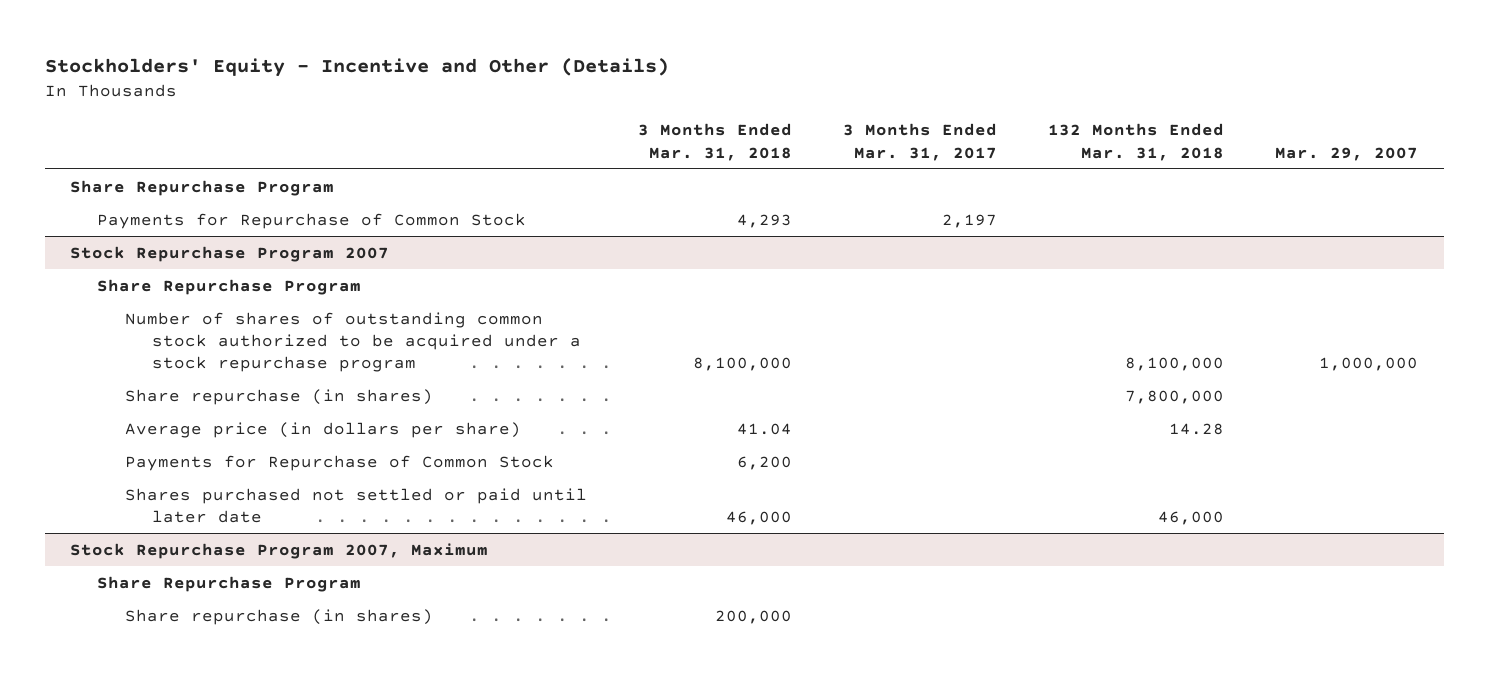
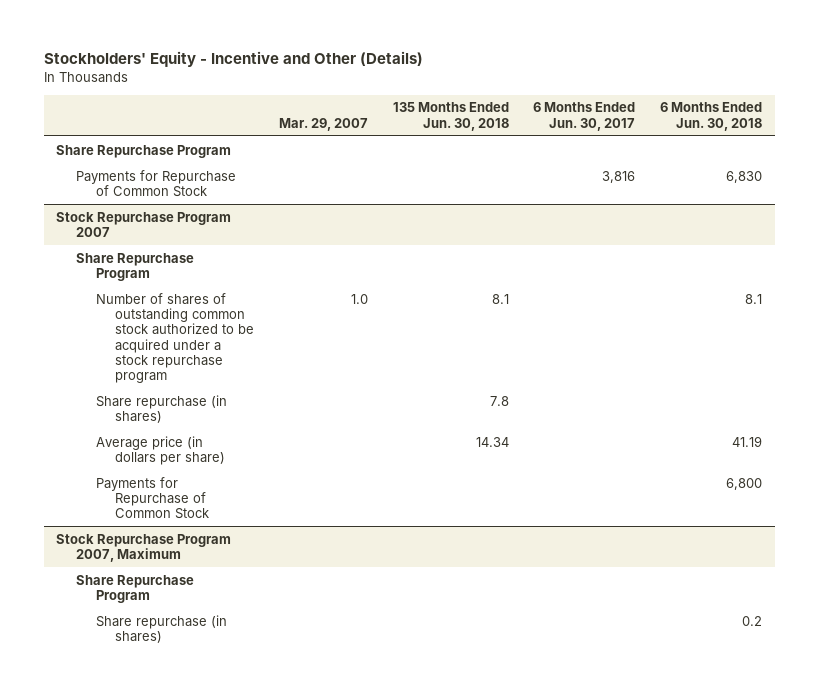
[637,123,792,161] 3 Months Ended Mar. 31, 2018 -> none
[842,123,997,161] 3 Months Ended Mar. 31, 2017 -> none
[1047,123,1224,161] 132 Months Ended Mar. 31, 2018 -> none
none -> [392,102,509,131] 135 Months Ended Jun. 30, 2018
none -> [533,102,636,131] 6 Months Ended Jun. 30, 2017
none -> [660,102,763,131] 6 Months Ended Jun. 30, 2018
[1319,357,1419,372] 1,000,000 -> [350,293,368,304] 1.0
[124,487,587,523] Shares purchased not settled or paid until later date -> none

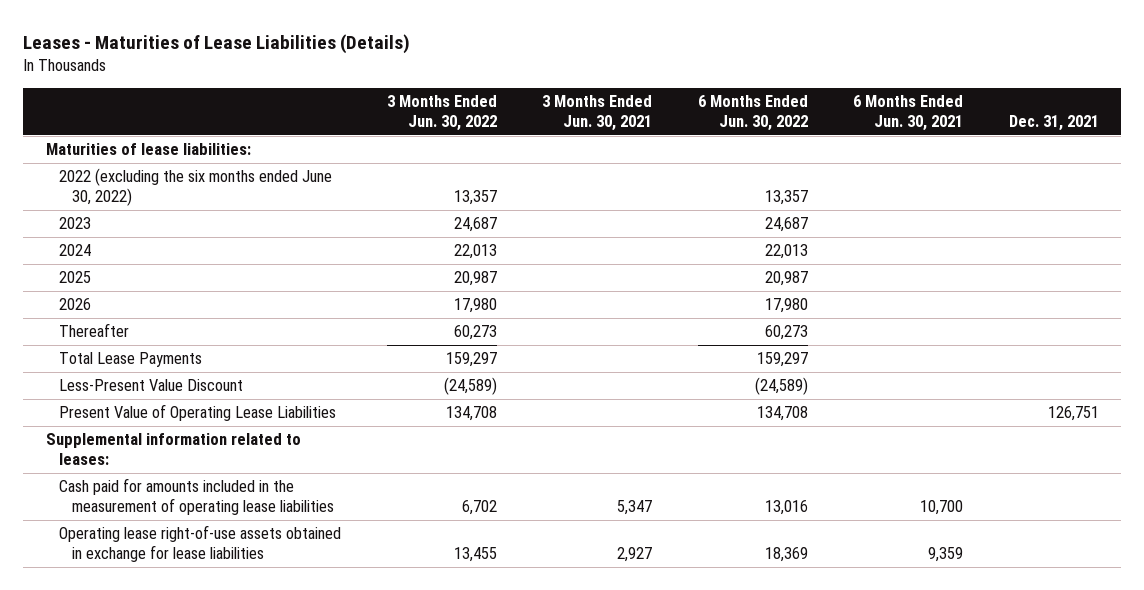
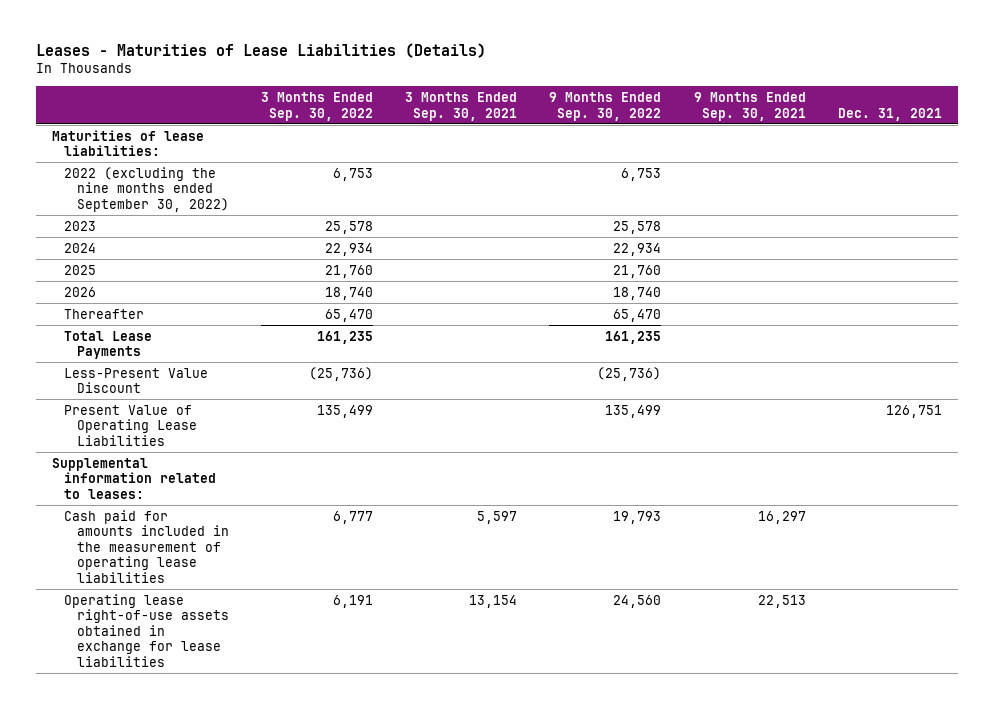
[386,94,497,132] 3 Months Ended Jun. 30, 2022 -> none
[542,94,653,132] 3 Months Ended Jun. 30, 2021 -> none
[697,94,808,132] 6 Months Ended Jun. 30, 2022 -> none
[853,94,964,132] 6 Months Ended Jun. 30, 2021 -> none
none -> [261,92,374,121] 3 Months Ended Sep. 30, 2022
none -> [405,92,518,121] 3 Months Ended Sep. 30, 2021
none -> [549,92,662,121] 9 Months Ended Sep. 30, 2022
none -> [693,92,806,121] 9 Months Ended Sep. 30, 2021
[59,168,333,207] 2022 (excluding the six months ended June 30, 2022) -> [64,166,230,212] 2022 (excluding the nine months ended September 30, 2022)

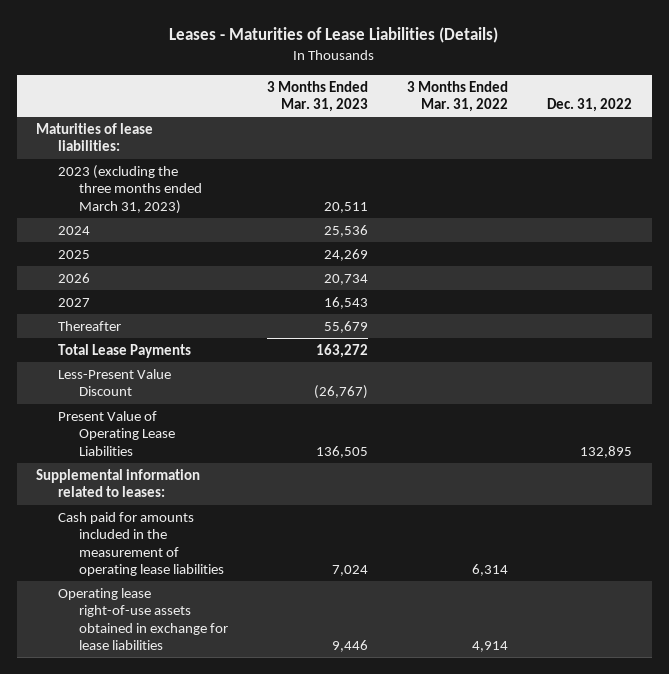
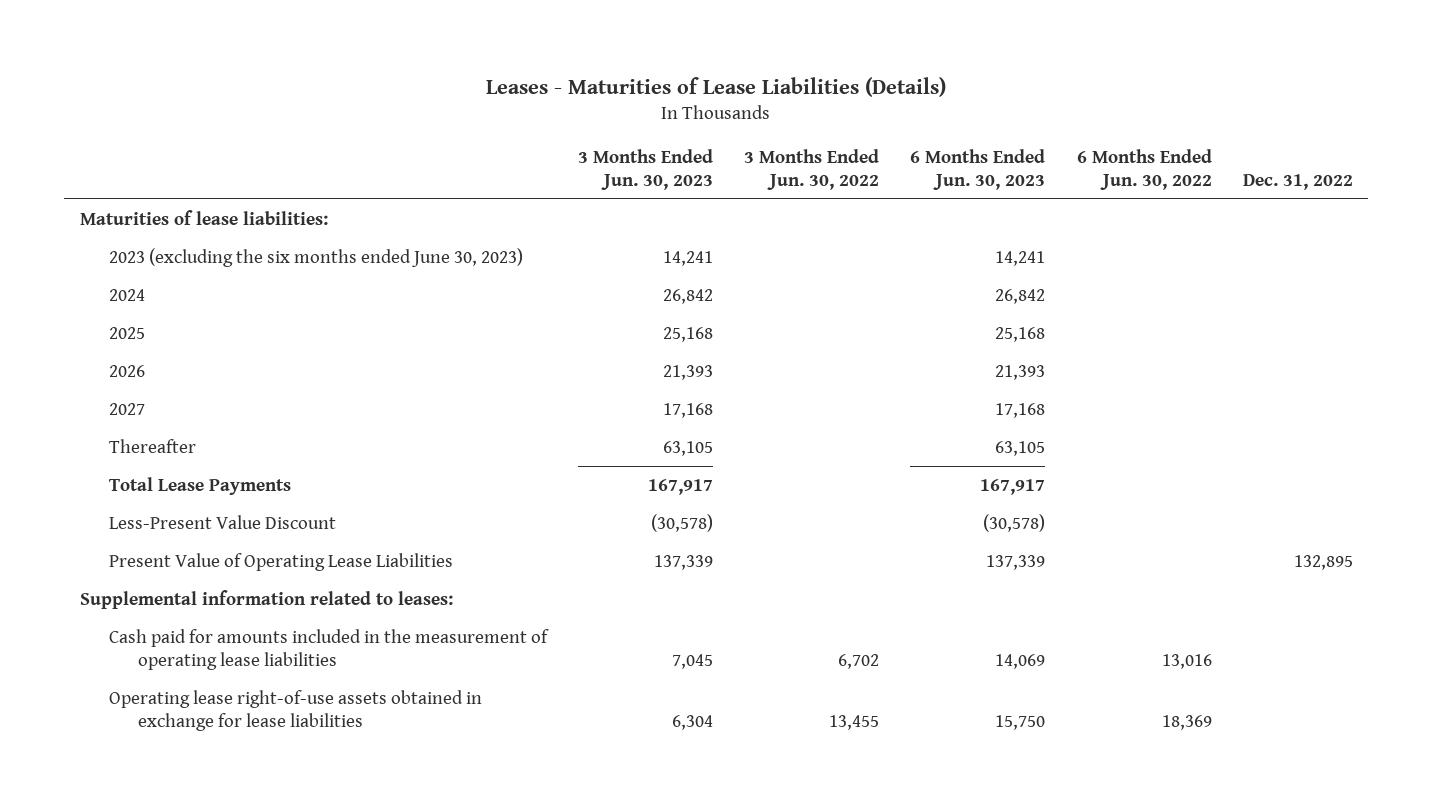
[267,80,369,113] 3 Months Ended Mar. 31, 2023 -> none
[407,80,509,113] 3 Months Ended Mar. 31, 2022 -> none
none -> [578,148,714,191] 3 Months Ended Jun. 30, 2023
none -> [744,148,880,191] 3 Months Ended Jun. 30, 2022
none -> [910,148,1046,191] 6 Months Ended Jun. 30, 2023
none -> [1076,148,1212,191] 6 Months Ended Jun. 30, 2022
[57,165,203,214] 2023 (excluding the three months ended March 31, 2023) -> [108,247,523,267] 2023 (excluding the six months ended June 30, 2023)

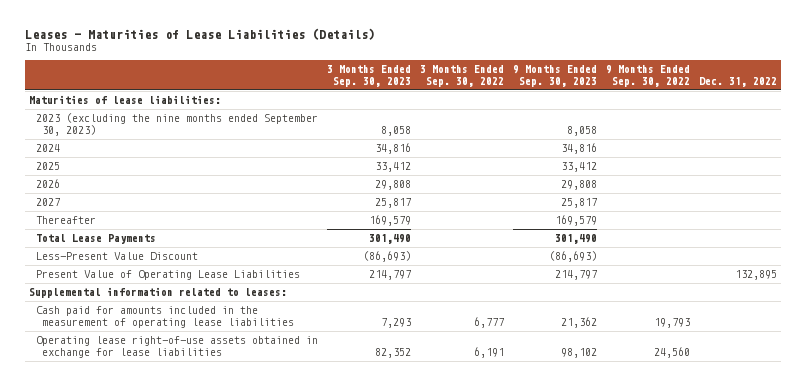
[578,148,714,191] 3 Months Ended Jun. 30, 2023 -> none
[744,148,880,191] 3 Months Ended Jun. 30, 2022 -> none
[910,148,1046,191] 6 Months Ended Jun. 30, 2023 -> none
[1076,148,1212,191] 6 Months Ended Jun. 30, 2022 -> none
none -> [326,64,411,87] 3 Months Ended Sep. 30, 2023
none -> [419,64,504,87] 3 Months Ended Sep. 30, 2022
none -> [512,64,597,87] 9 Months Ended Sep. 30, 2023
none -> [605,64,690,87] 9 Months Ended Sep. 30, 2022
[108,247,523,267] 2023 (excluding the six months ended June 30, 2023) -> [35,113,318,137] 2023 (excluding the nine months ended September 30, 2023)

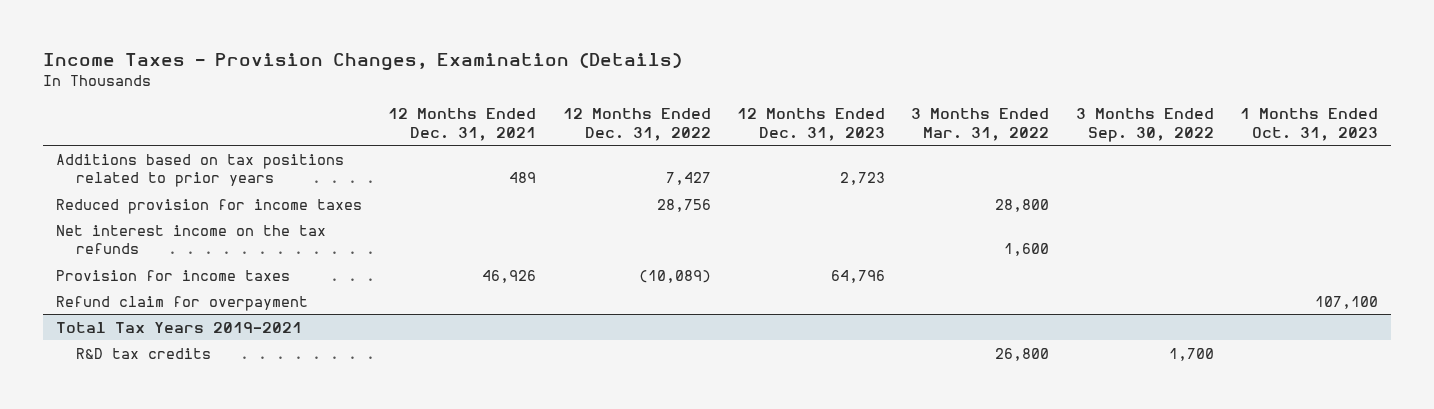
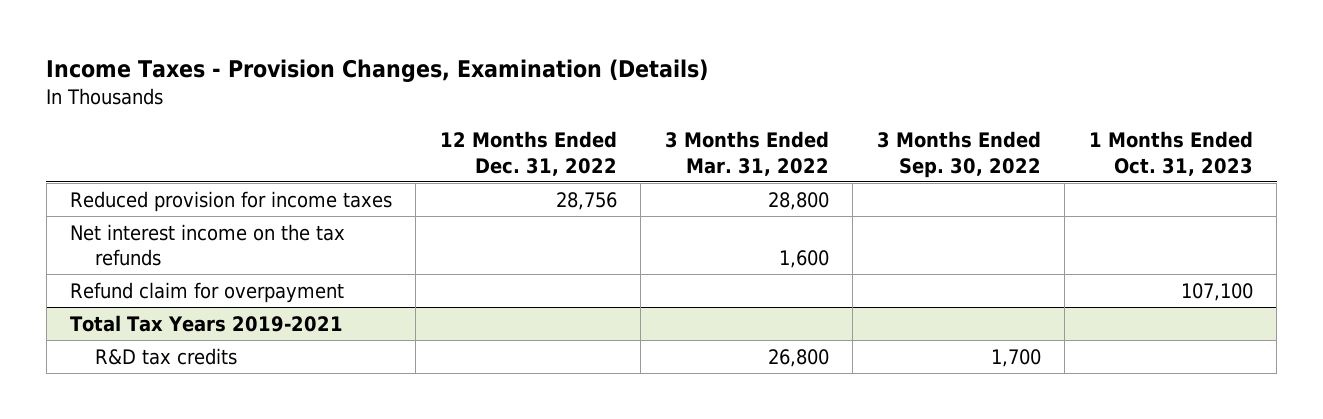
[388,107,537,141] 12 Months Ended Dec. 31, 2021 -> none
[737,107,886,141] 12 Months Ended Dec. 31, 2023 -> none
[55,153,344,188] Additions based on tax positions related to prior years -> none
[55,269,290,281] Provision for income taxes -> none

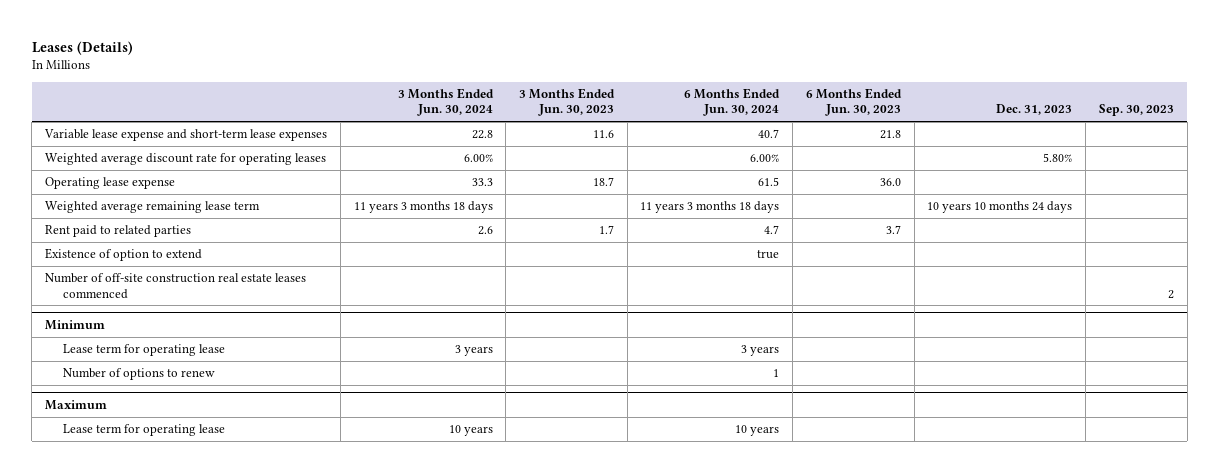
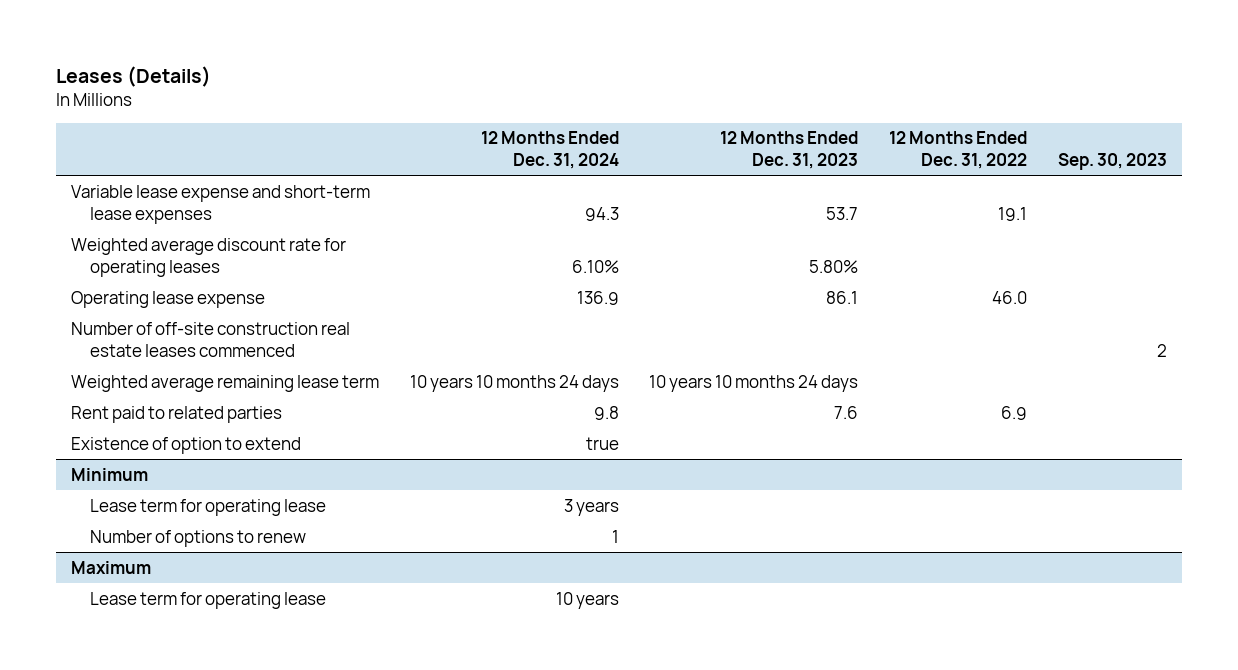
[397,87,494,117] 3 Months Ended Jun. 30, 2024 -> none
[518,87,615,117] 3 Months Ended Jun. 30, 2023 -> none
[684,87,781,117] 6 Months Ended Jun. 30, 2024 -> none
[805,87,902,117] 6 Months Ended Jun. 30, 2023 -> none
[996,104,1073,116] Dec. 31, 2023 -> none
none -> [480,131,619,170] 12 Months Ended Dec. 31, 2024
none -> [720,131,859,170] 12 Months Ended Dec. 31, 2023
none -> [889,131,1028,170] 12 Months Ended Dec. 31, 2022
[45,273,307,299] Number of off-site construction real estate leases commenced -> [71,321,351,357] Number of off-site construction real estate leases commenced

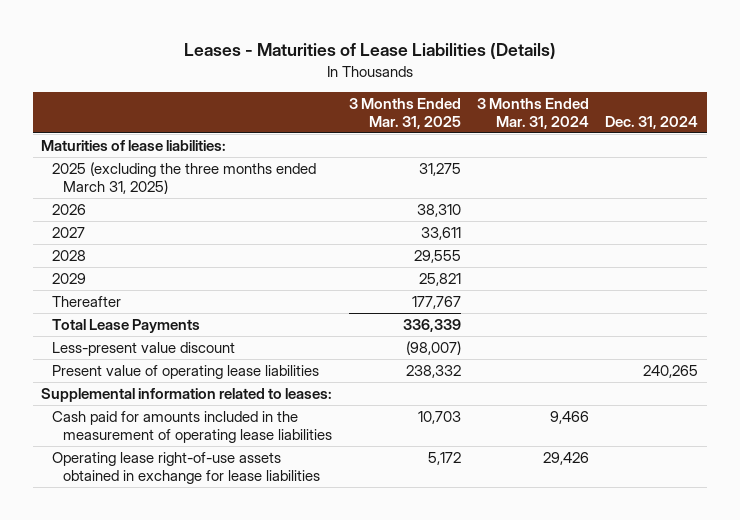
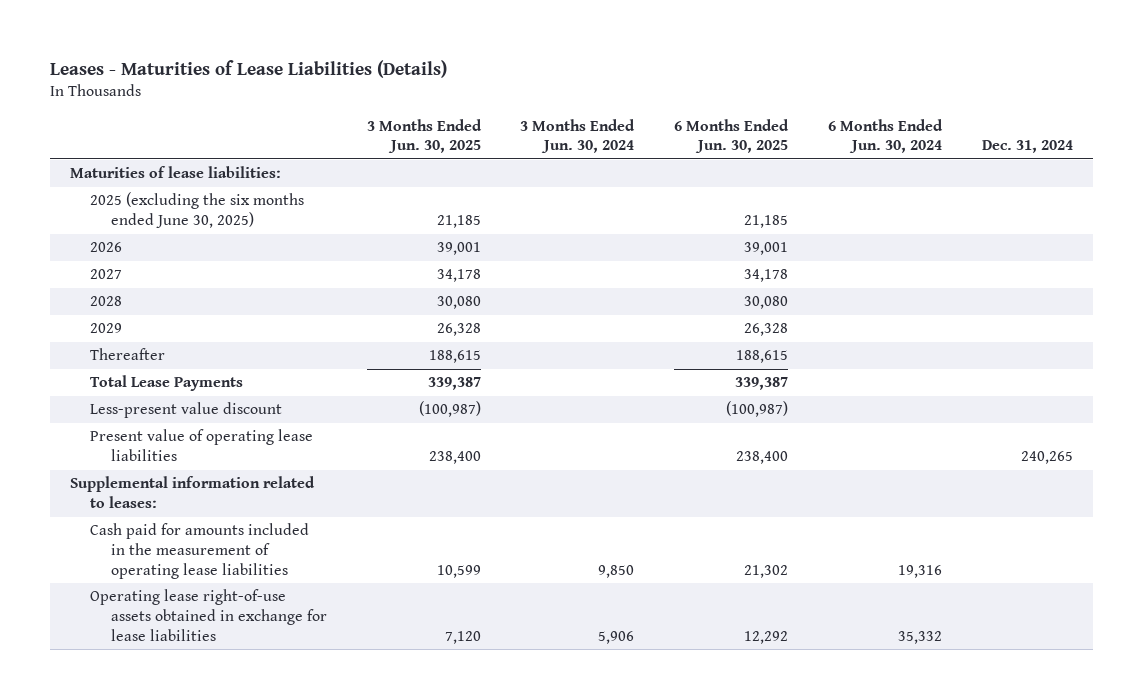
[348,97,461,129] 3 Months Ended Mar. 31, 2025 -> none
[477,97,590,129] 3 Months Ended Mar. 31, 2024 -> none
none -> [366,118,482,154] 3 Months Ended Jun. 30, 2025
none -> [520,118,636,154] 3 Months Ended Jun. 30, 2024
none -> [674,118,790,154] 6 Months Ended Jun. 30, 2025
none -> [827,118,943,154] 6 Months Ended Jun. 30, 2024
[52,162,317,194] 2025 (excluding the three months ended March 31, 2025) -> [90,192,305,229] 2025 (excluding the six months ended June 30, 2025)

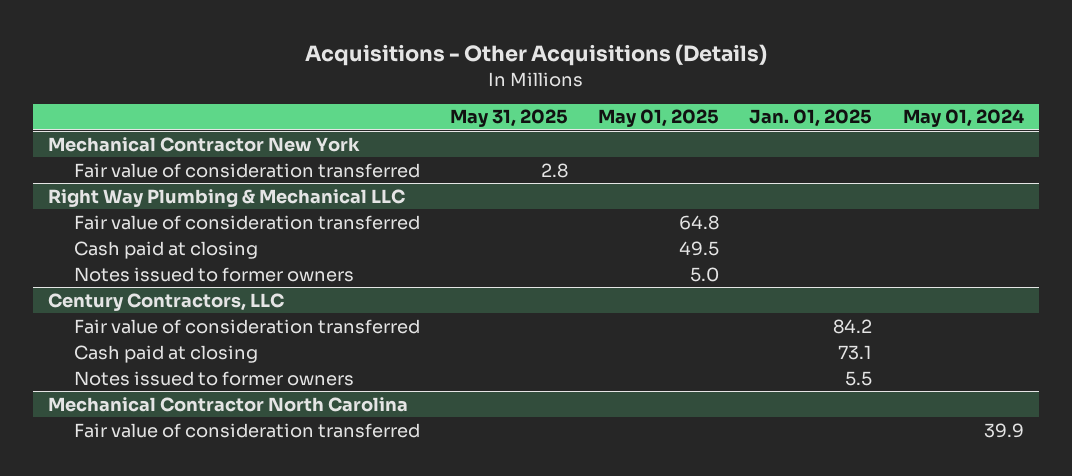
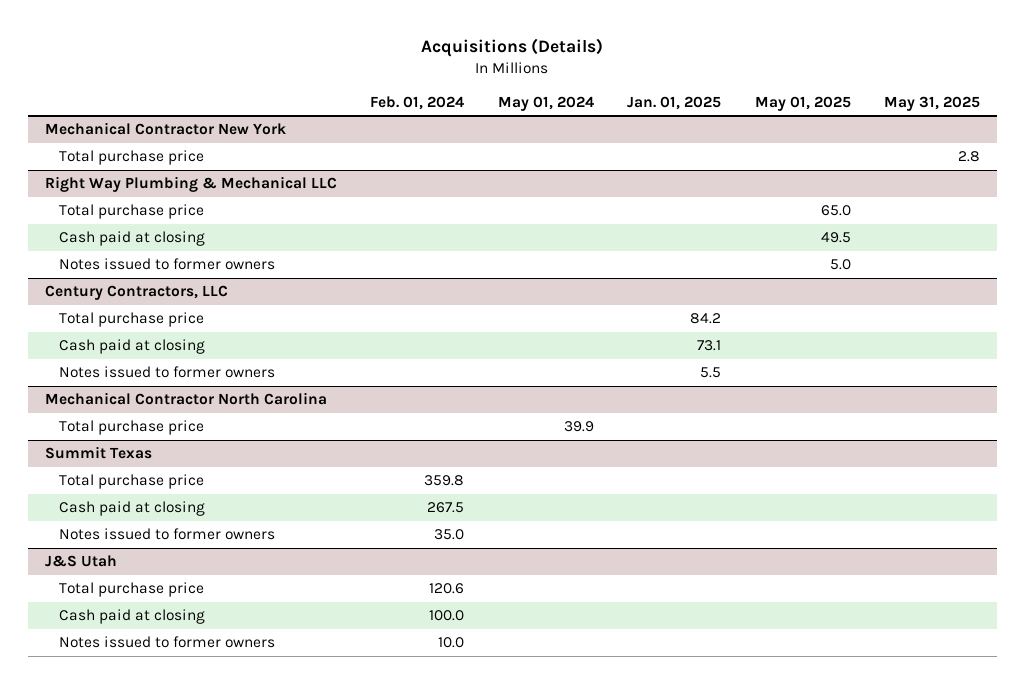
[304,44,767,67] Acquisitions - Other Acquisitions (Details) -> [421,37,604,57] Acquisitions (Details)
none -> [370,95,465,110] Feb. 01, 2024
[73,162,420,178] Fair value of consideration transferred -> [59,150,205,166] Total purchase price
[73,214,420,230] Fair value of consideration transferred -> none
none -> [59,204,205,220] Total purchase price
[73,318,420,334] Fair value of consideration transferred -> [59,312,205,328] Total purchase price
[73,422,420,438] Fair value of consideration transferred -> [59,420,205,436] Total purchase price
none -> [44,446,152,460] Summit Texas
none -> [59,474,205,490] Total purchase price
none -> [59,501,206,517] Cash paid at closing
none -> [59,528,276,541] Notes issued to former owners
none -> [44,555,117,568] J&S Utah
none -> [59,582,205,598] Total purchase price
none -> [59,609,206,625] Cash paid at closing
none -> [59,636,276,649] Notes issued to former owners

